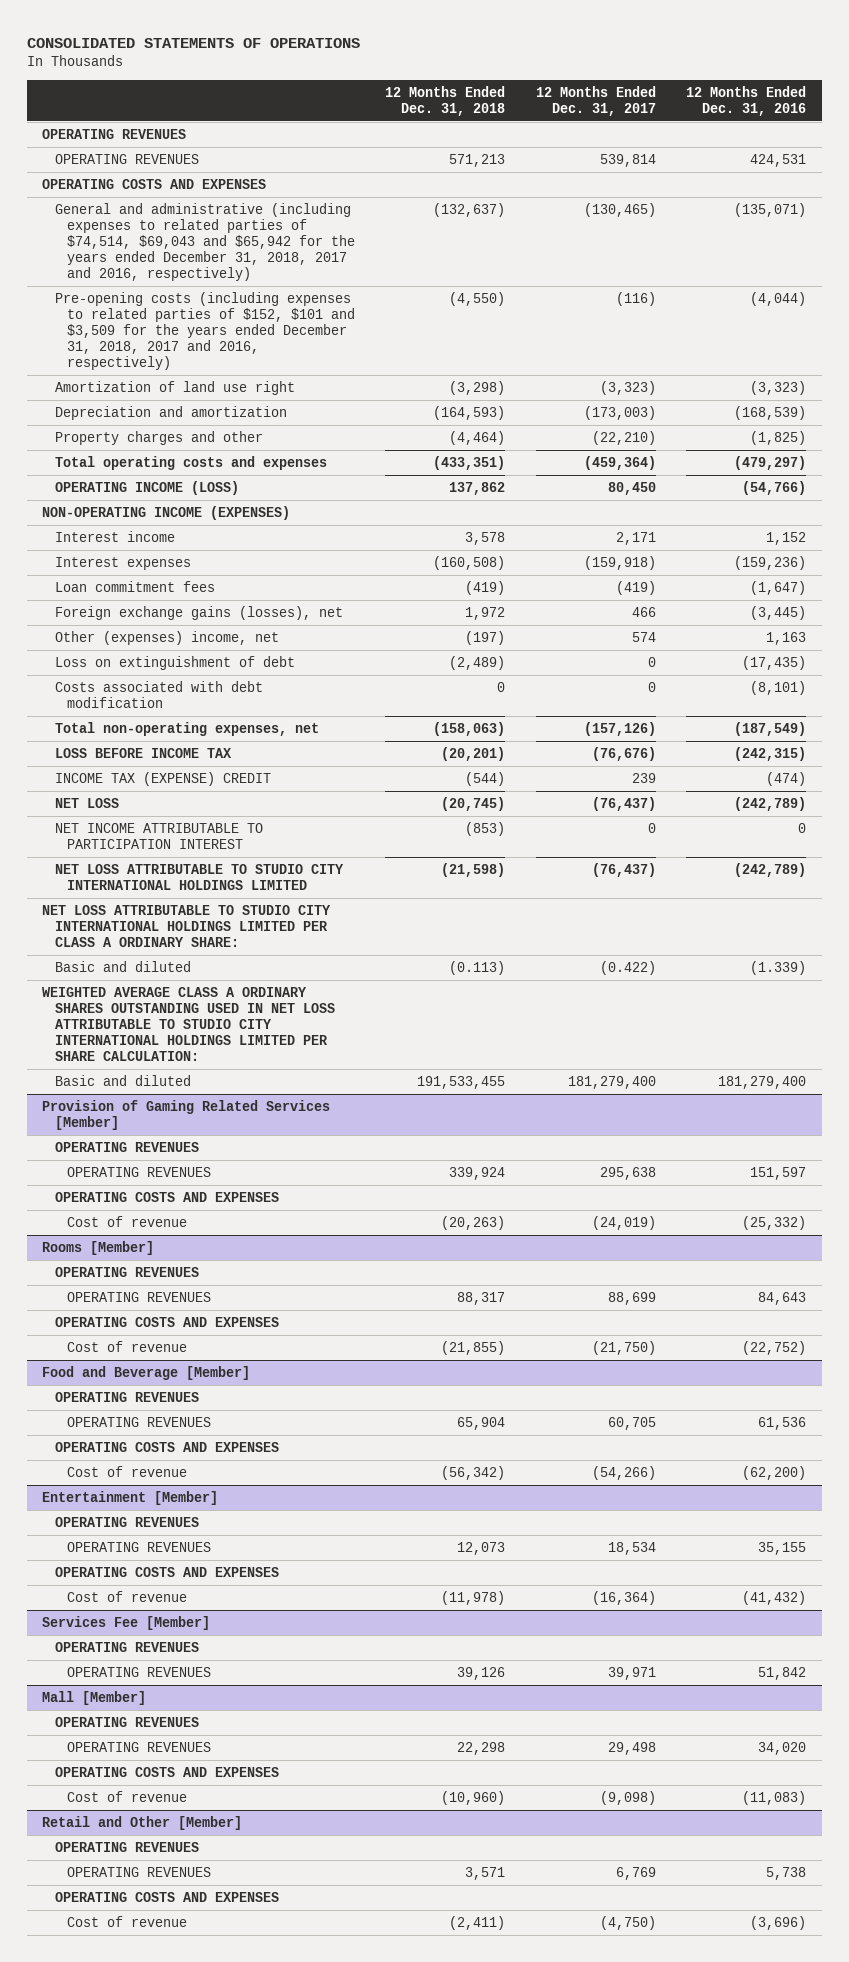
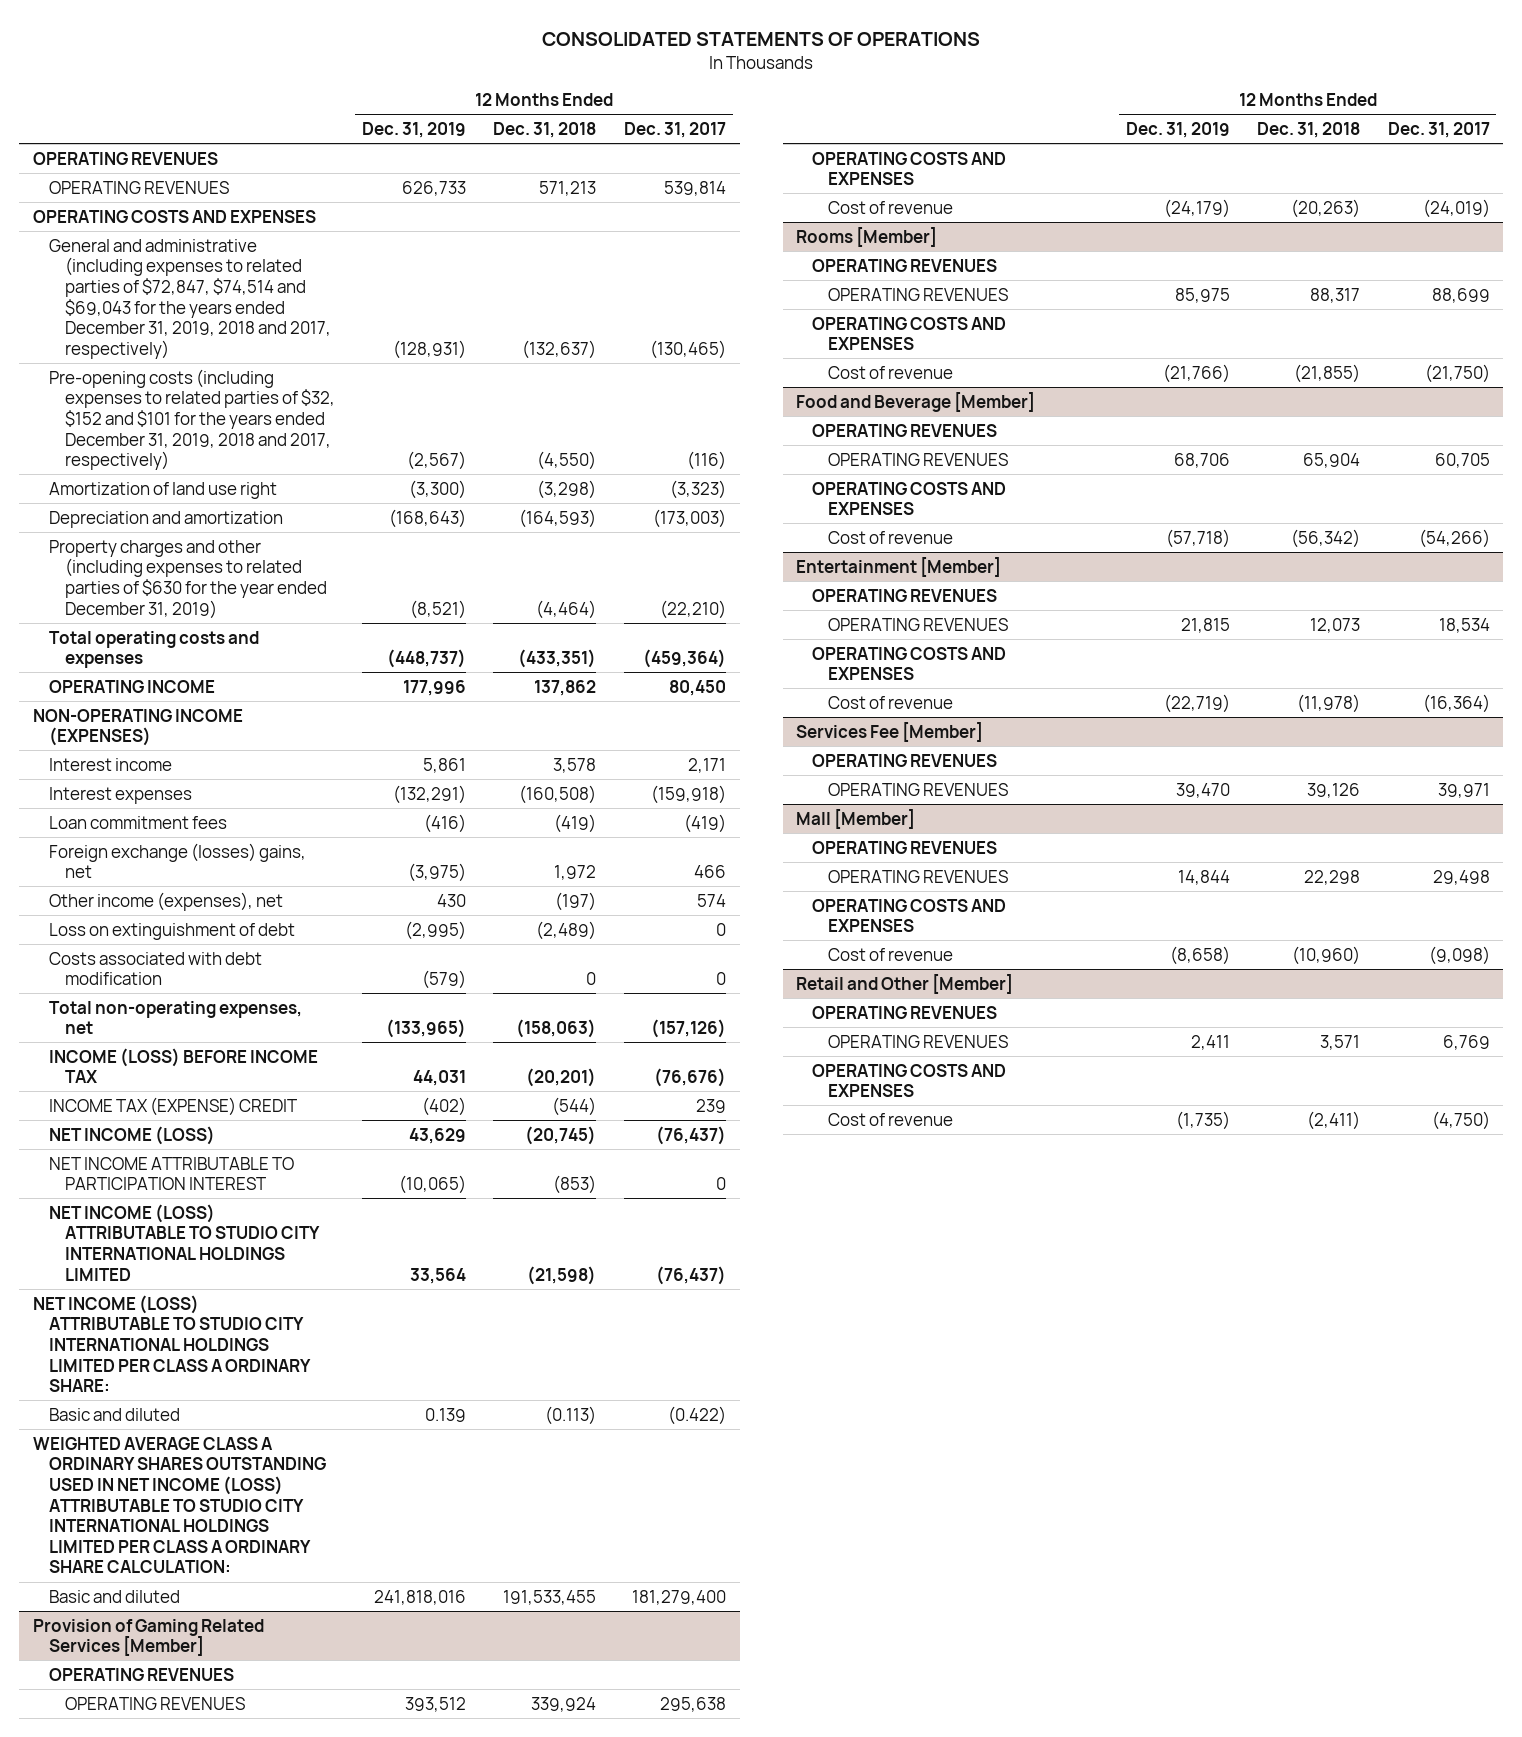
[686,85,807,116] 12 Months Ended Dec. 31, 2016 -> none
none -> [362,122,467,139] Dec. 31, 2019
[54,202,356,282] General and administrative (including expenses to related parties of $74,514, $69,043 and $65,942 for the years ended December 31, 2018, 2017 and 2016, respectively) -> [48,238,331,359] General and administrative (including expenses to related parties of $72,847, $74,514 and $69,043 for the years ended December 31, 2019, 2018 and 2017, respectively)
[54,291,356,371] Pre-opening costs (including expenses to related parties of $152, $101 and $3,509 for the years ended December 31, 2018, 2017 and 2016, respectively) -> [48,368,335,471] Pre-opening costs (including expenses to related parties of $32, $152 and $101 for the years ended December 31, 2019, 2018 and 2017, respectively)
[54,430,263,445] Property charges and other -> [48,539,327,619] Property charges and other (including expenses to related parties of $630 for the year ended December 31, 2019)
[54,480,239,495] OPERATING INCOME (LOSS) -> [48,679,215,693] OPERATING INCOME
[54,605,343,620] Foreign exchange gains (losses), net -> [48,842,306,879] Foreign exchange (losses) gains, net
[54,630,279,645] Other (expenses) income, net -> [48,891,283,911] Other income (expenses), net
[54,747,232,758] LOSS BEFORE INCOME TAX -> [48,1047,318,1084] INCOME (LOSS) BEFORE INCOME TAX
[54,797,119,808] NET LOSS -> [48,1125,215,1145] NET INCOME (LOSS)
[54,863,344,890] NET LOSS ATTRIBUTABLE TO STUDIO CITY INTERNATIONAL HOLDINGS LIMITED -> [48,1203,320,1281] NET INCOME (LOSS) ATTRIBUTABLE TO STUDIO CITY INTERNATIONAL HOLDINGS LIMITED
[42,904,332,947] NET LOSS ATTRIBUTABLE TO STUDIO CITY INTERNATIONAL HOLDINGS LIMITED PER CLASS A ORDINARY SHARE: -> [32,1294,311,1393] NET INCOME (LOSS) ATTRIBUTABLE TO STUDIO CITY INTERNATIONAL HOLDINGS LIMITED PER CLASS A ORDINARY SHARE:
[42,986,335,1062] WEIGHTED AVERAGE CLASS A ORDINARY SHARES OUTSTANDING USED IN NET LOSS ATTRIBUTABLE TO STUDIO CITY INTERNATIONAL HOLDINGS LIMITED PER SHARE CALCULATION: -> [32,1436,326,1574] WEIGHTED AVERAGE CLASS A ORDINARY SHARES OUTSTANDING USED IN NET INCOME (LOSS) ATTRIBUTABLE TO STUDIO CITY INTERNATIONAL HOLDINGS LIMITED PER CLASS A ORDINARY SHARE CALCULATION:

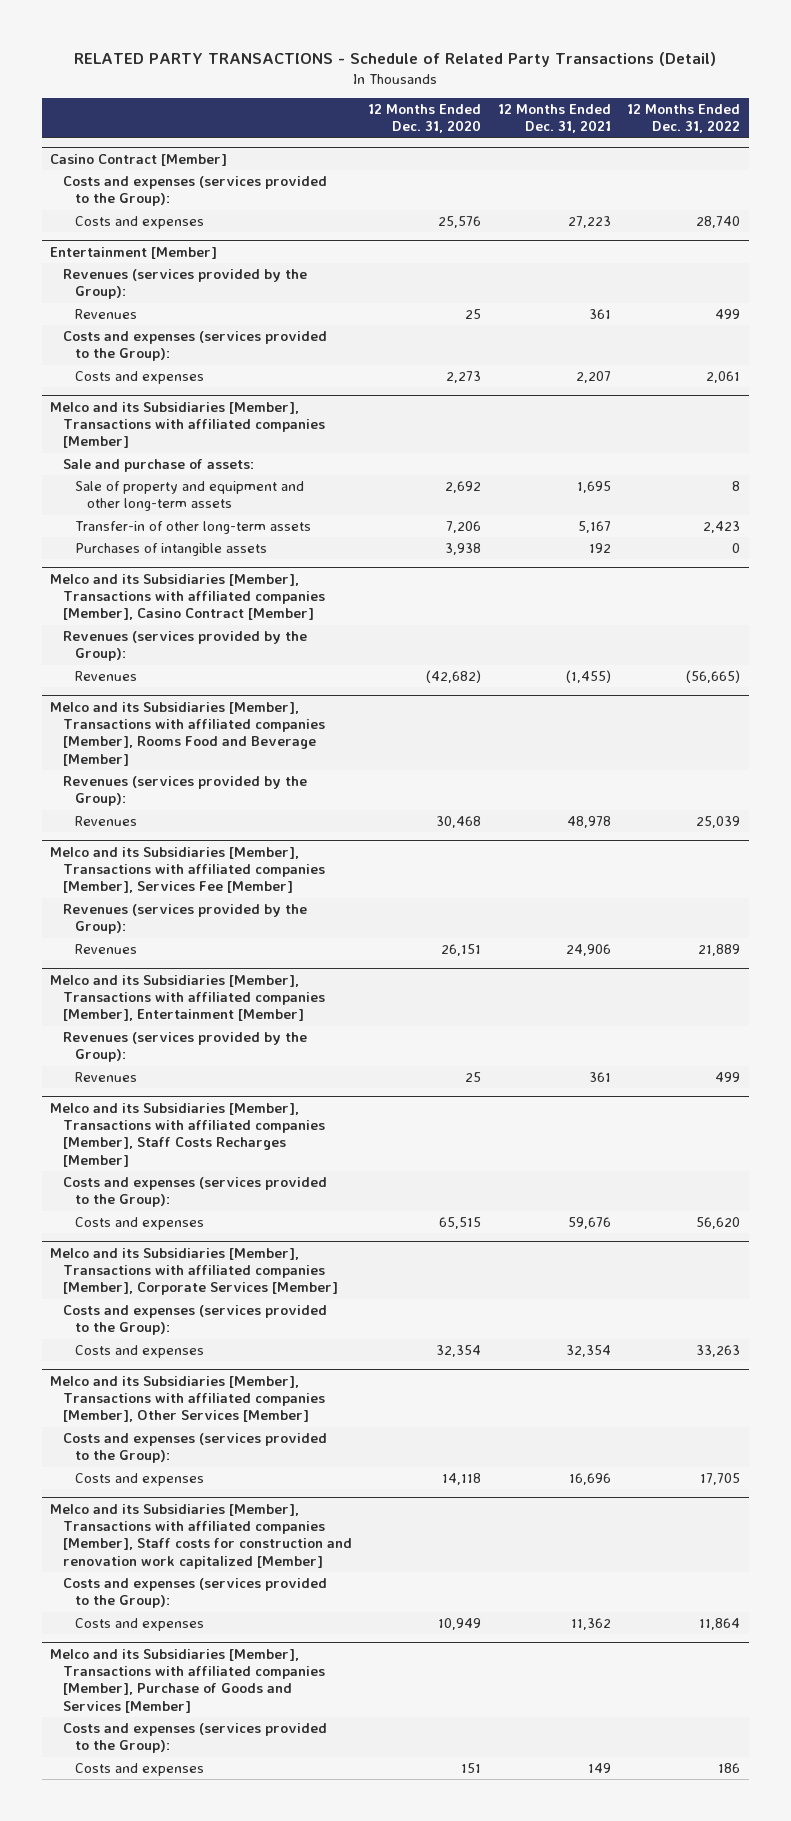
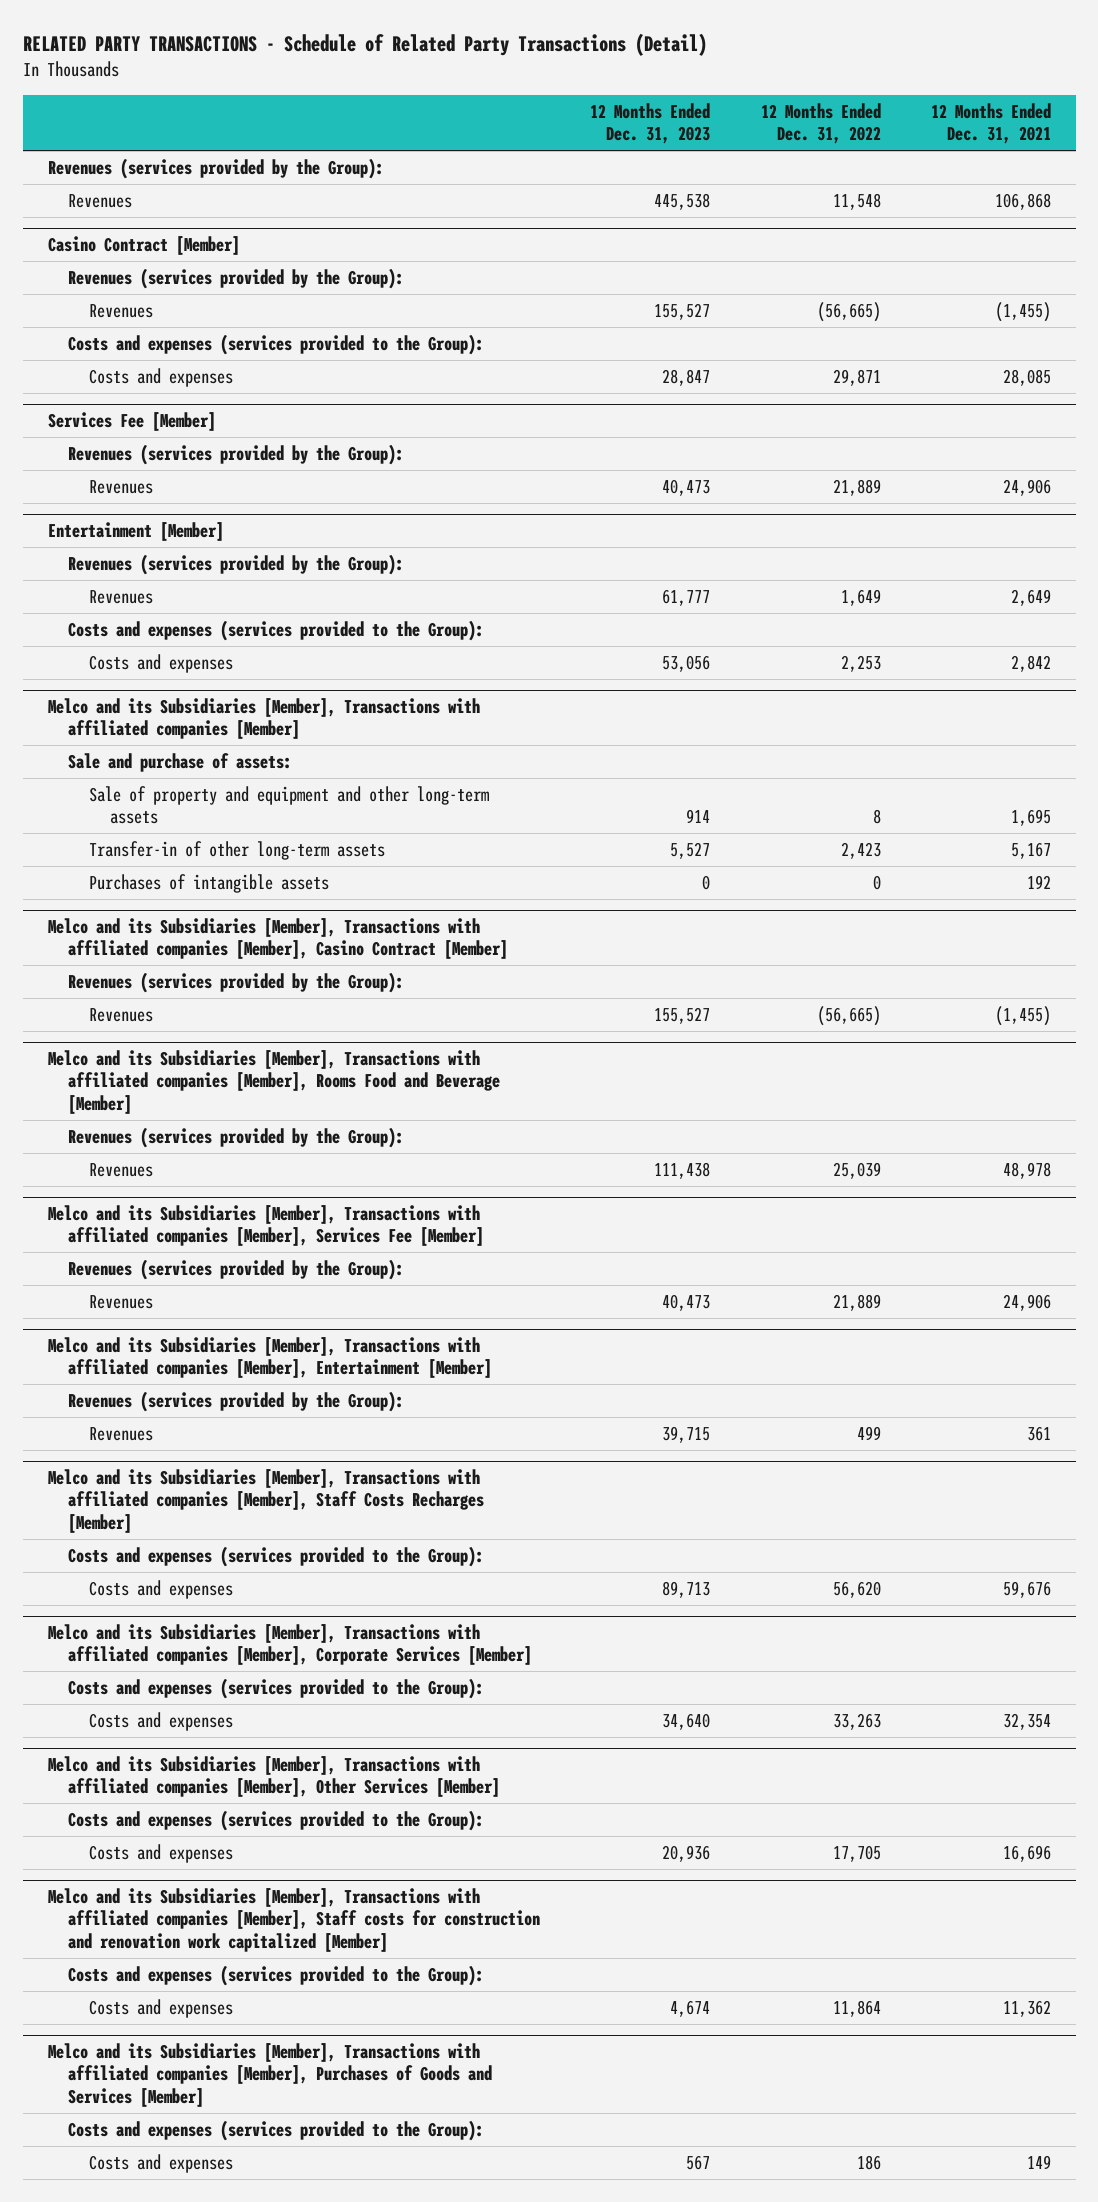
[368,104,482,134] 12 Months Ended Dec. 31, 2020 -> none
none -> [590,102,711,145] 12 Months Ended Dec. 31, 2023
none -> [47,157,384,179] Revenues (services provided by the Group):
none -> [68,193,133,208] Revenues
none -> [68,267,405,289] Revenues (services provided by the Group):
none -> [88,303,153,318] Revenues
[567,216,611,229] 27,223 -> [1002,368,1051,386] 28,085
[696,216,741,229] 28,740 -> [832,368,881,386] 29,871
none -> [47,412,216,432] Services Fee [Member]
none -> [68,443,405,465] Revenues (services provided by the Group):
none -> [88,479,153,494] Revenues
[588,309,611,320] 361 -> [1010,588,1051,606] 2,649
[715,309,741,320] 499 -> [840,588,881,606] 1,649
[575,371,611,384] 2,207 -> [1010,654,1051,672] 2,842
[706,371,741,384] 2,061 -> [840,654,881,672] 2,253
[50,1648,325,1713] Melco and its Subsidiaries [Member], Transactions with affiliated companies [Member], Purchase of Goods and Services [Member] -> [47,2043,493,2107] Melco and its Subsidiaries [Member], Transactions with affiliated companies [Member], Purchases of Goods and Services [Member]

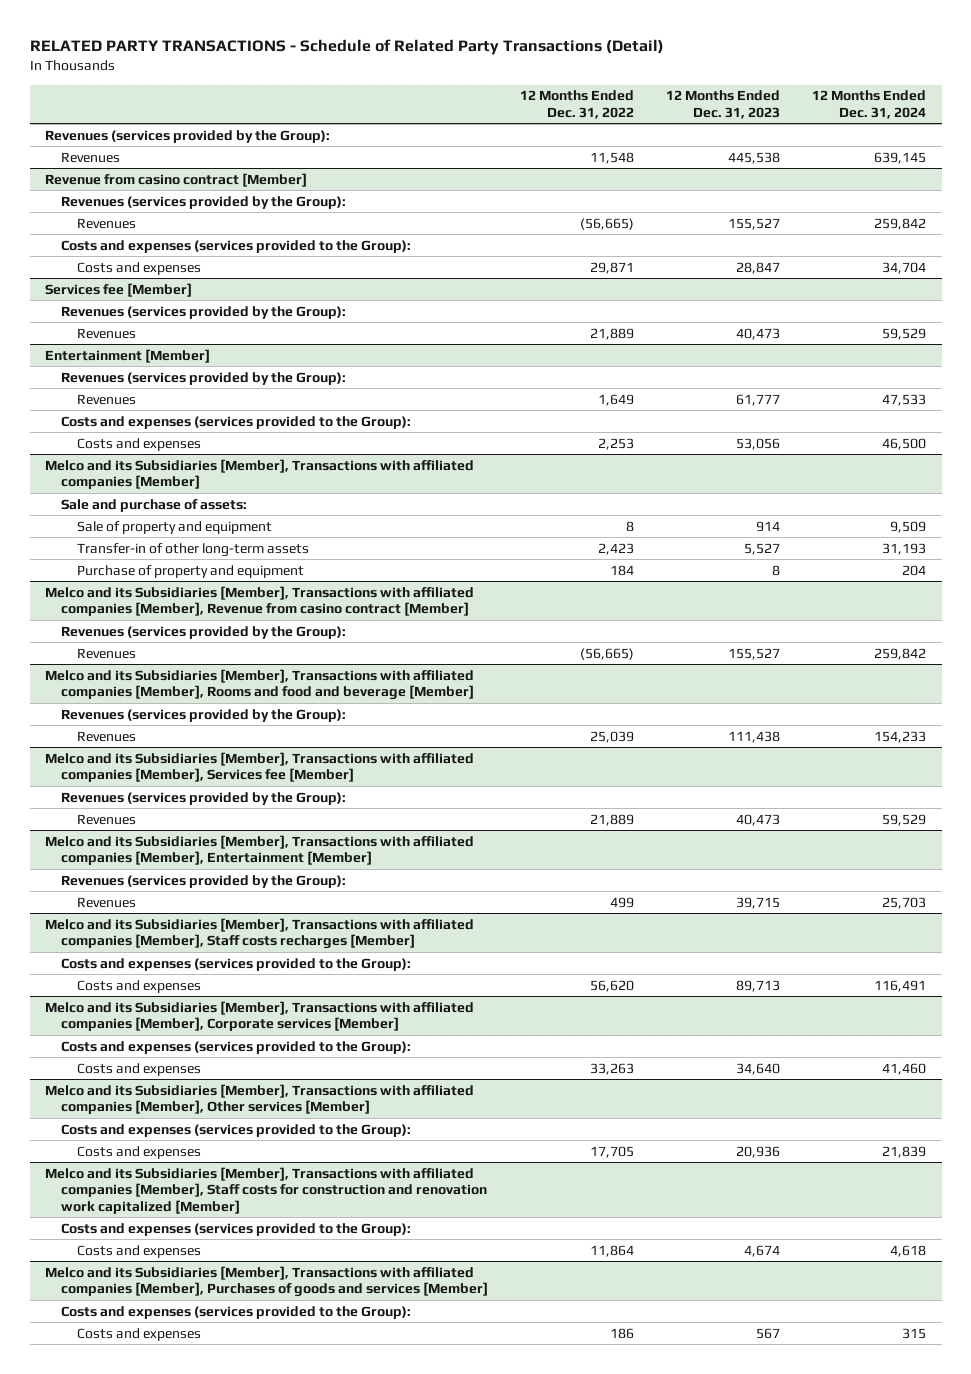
[930,102,1051,145] 12 Months Ended Dec. 31, 2021 -> none
none -> [811,90,926,119] 12 Months Ended Dec. 31, 2024
[47,236,240,256] Casino Contract [Member] -> [45,172,308,187] Revenue from casino contract [Member]
[47,412,216,432] Services Fee [Member] -> [45,282,193,297] Services fee [Member]
[88,785,489,825] Sale of property and equipment and other long-term assets -> [76,520,272,534] Sale of property and equipment
[88,873,329,893] Purchases of intangible assets -> none
none -> [76,564,304,578] Purchase of property and equipment
[47,918,509,960] Melco and its Subsidiaries [Member], Transactions with affiliated companies [Member], Casino Contract [Member] -> [45,585,475,617] Melco and its Subsidiaries [Member], Transactions with affiliated companies [Member], Revenue from casino contract [Member]
[47,1050,501,1114] Melco and its Subsidiaries [Member], Transactions with affiliated companies [Member], Rooms Food and Beverage [Member] -> [45,668,475,701] Melco and its Subsidiaries [Member], Transactions with affiliated companies [Member], Rooms and food and beverage [Member]
[47,1205,485,1247] Melco and its Subsidiaries [Member], Transactions with affiliated companies [Member], Services Fee [Member] -> [45,751,475,783] Melco and its Subsidiaries [Member], Transactions with affiliated companies [Member], Services fee [Member]
[47,1469,485,1533] Melco and its Subsidiaries [Member], Transactions with affiliated companies [Member], Staff Costs Recharges [Member] -> [45,917,475,950] Melco and its Subsidiaries [Member], Transactions with affiliated companies [Member], Staff costs recharges [Member]
[47,1624,533,1666] Melco and its Subsidiaries [Member], Transactions with affiliated companies [Member], Corporate Services [Member] -> [45,1000,475,1032] Melco and its Subsidiaries [Member], Transactions with affiliated companies [Member], Corporate services [Member]
[47,1756,501,1798] Melco and its Subsidiaries [Member], Transactions with affiliated companies [Member], Other Services [Member] -> [45,1083,475,1115] Melco and its Subsidiaries [Member], Transactions with affiliated companies [Member], Other services [Member]
[47,2043,493,2107] Melco and its Subsidiaries [Member], Transactions with affiliated companies [Member], Purchases of Goods and Services [Member] -> [45,1265,488,1298] Melco and its Subsidiaries [Member], Transactions with affiliated companies [Member], Purchases of goods and services [Member]

